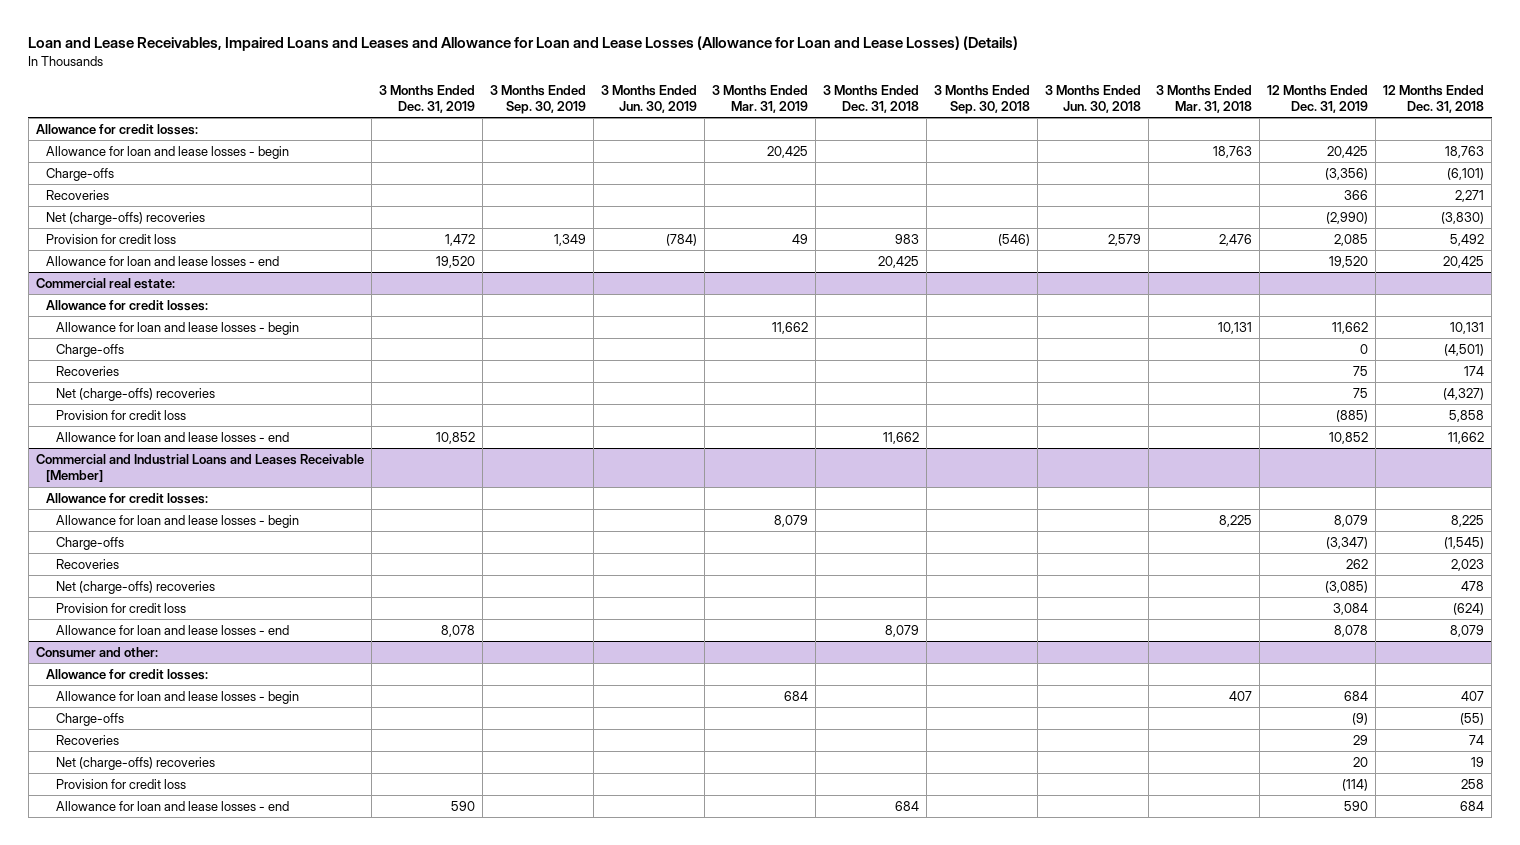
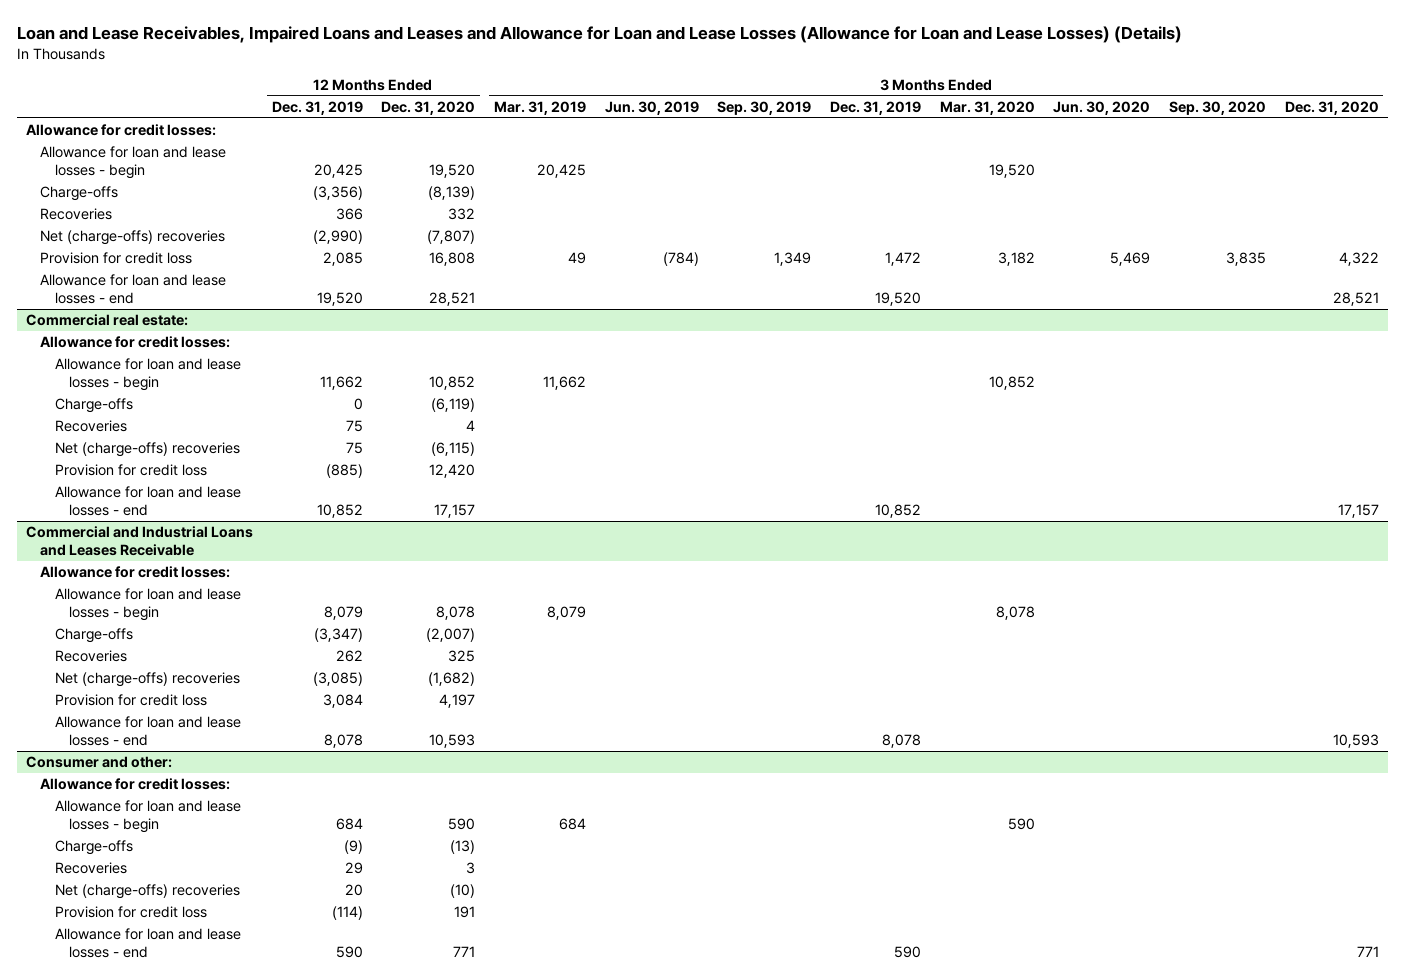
[822,84,919,113] 3 Months Ended Dec. 31, 2018 -> none
[933,84,1030,114] 3 Months Ended Sep. 30, 2018 -> none
[1044,84,1141,113] 3 Months Ended Jun. 30, 2018 -> none
[1155,84,1252,113] 3 Months Ended Mar. 31, 2018 -> none
[1383,84,1485,113] 12 Months Ended Dec. 31, 2018 -> none
none -> [381,100,476,115] Dec. 31, 2020
none -> [939,100,1035,115] Mar. 31, 2020
none -> [1053,100,1151,115] Jun. 30, 2020
none -> [1169,100,1267,115] Sep. 30, 2020
none -> [1284,100,1379,115] Dec. 31, 2020
[35,453,364,483] Commercial and Industrial Loans and Leases Receivable [Member] -> [25,526,253,557] Commercial and Industrial Loans and Leases Receivable

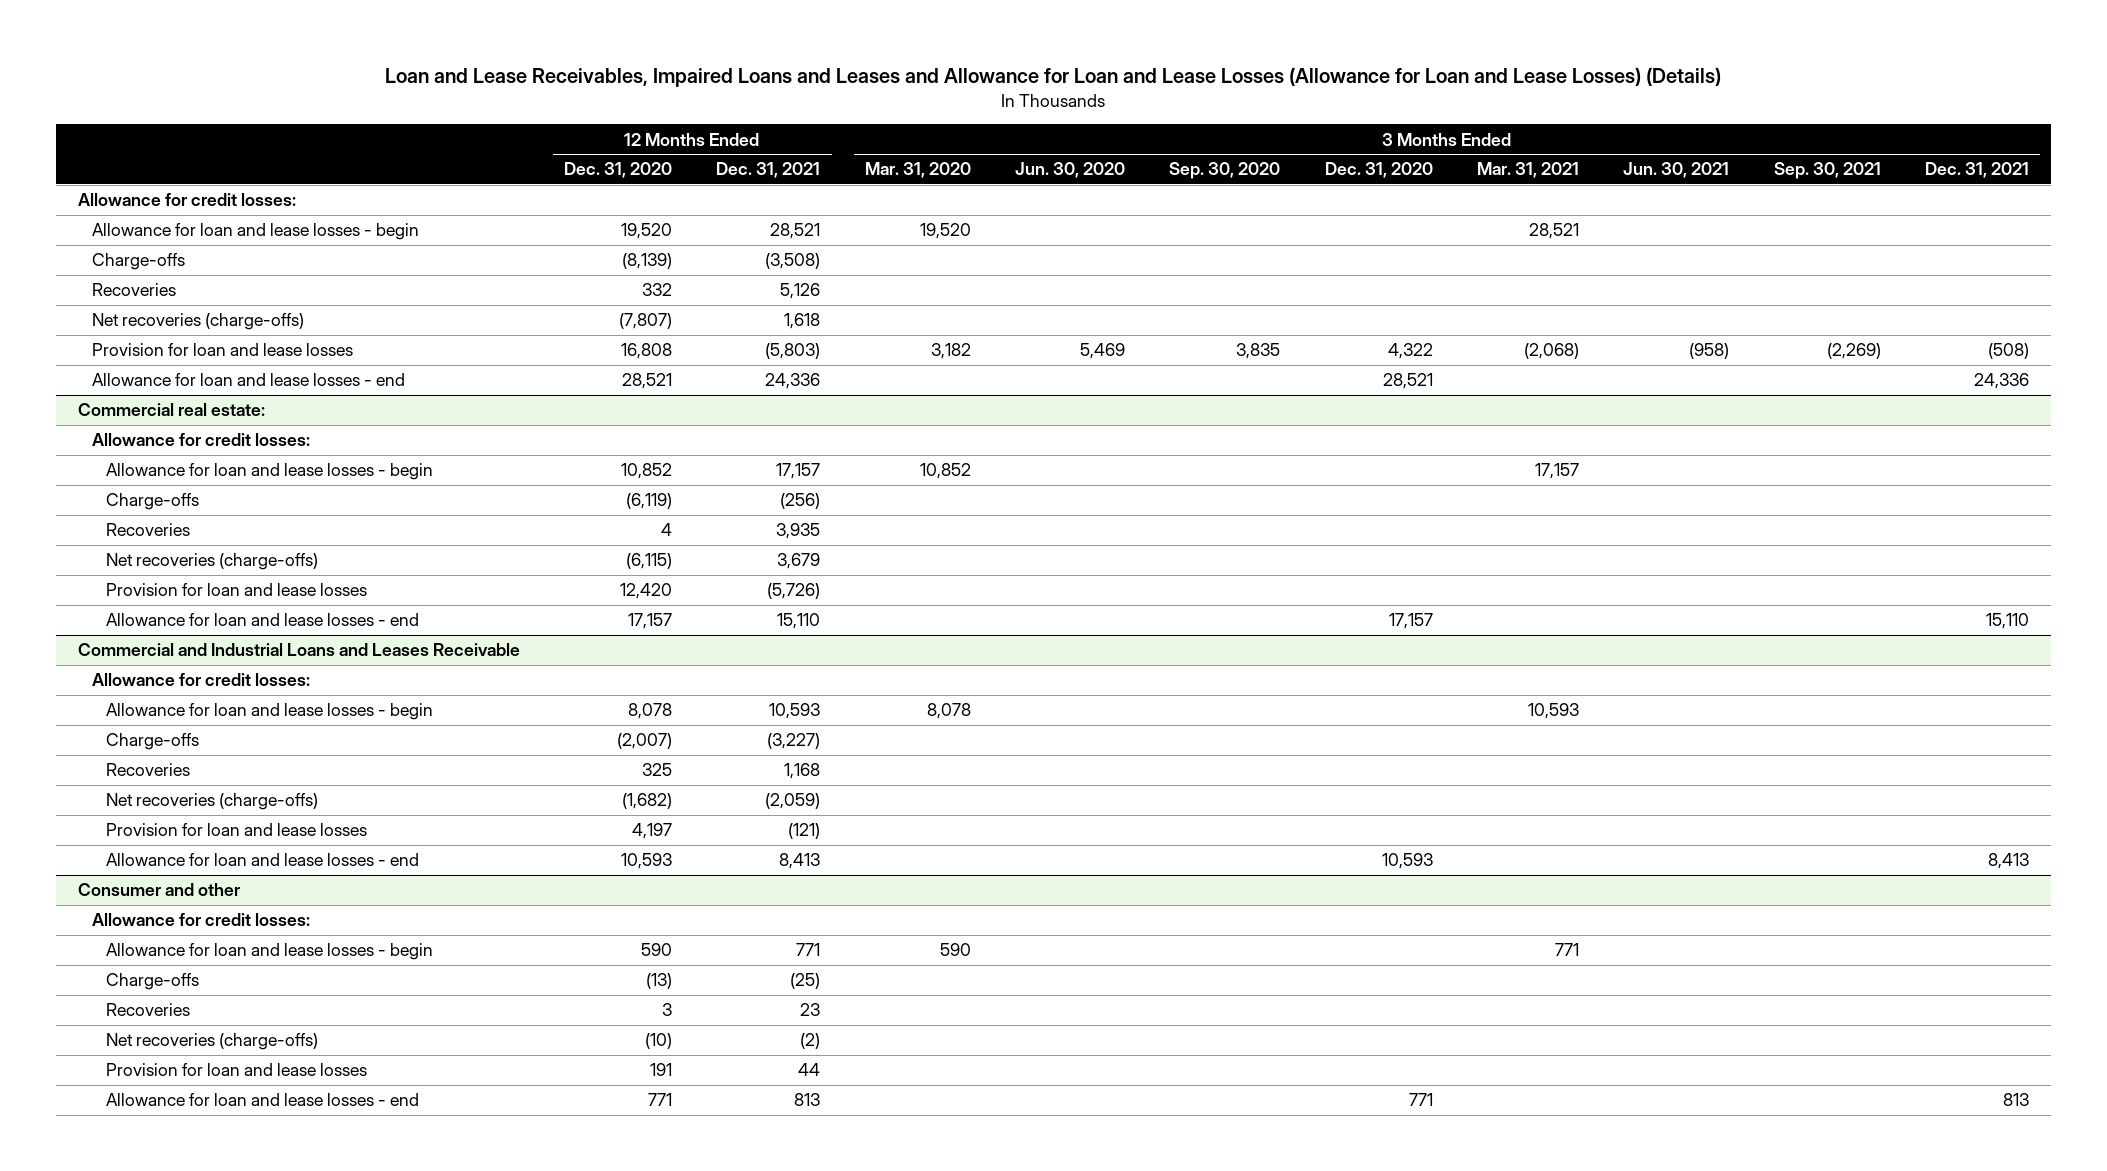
[271,100,363,115] Dec. 31, 2019 -> none
[493,100,586,115] Mar. 31, 2019 -> none
[604,100,699,115] Jun. 30, 2019 -> none
[717,100,812,115] Sep. 30, 2019 -> none
[830,100,922,115] Dec. 31, 2019 -> none
none -> [716,162,821,179] Dec. 31, 2021
none -> [1477,162,1580,179] Mar. 31, 2021
none -> [1623,162,1730,179] Jun. 30, 2021
none -> [1773,162,1881,180] Sep. 30, 2021
none -> [1925,162,2030,179] Dec. 31, 2021
[40,230,226,246] Net (charge-offs) recoveries -> [91,313,304,331] Net recoveries (charge-offs)
[40,252,193,265] Provision for credit loss -> [91,343,353,357] Provision for loan and lease losses
[54,442,240,458] Net (charge-offs) recoveries -> [105,553,318,571] Net recoveries (charge-offs)
[54,464,207,477] Provision for credit loss -> [105,583,367,597] Provision for loan and lease losses
[54,672,240,688] Net (charge-offs) recoveries -> [105,793,318,811] Net recoveries (charge-offs)
[54,694,207,707] Provision for credit loss -> [105,823,367,837] Provision for loan and lease losses
[25,756,172,769] Consumer and other: -> [77,883,240,897] Consumer and other
[54,884,240,900] Net (charge-offs) recoveries -> [105,1033,318,1051] Net recoveries (charge-offs)
[54,906,207,919] Provision for credit loss -> [105,1063,367,1077] Provision for loan and lease losses

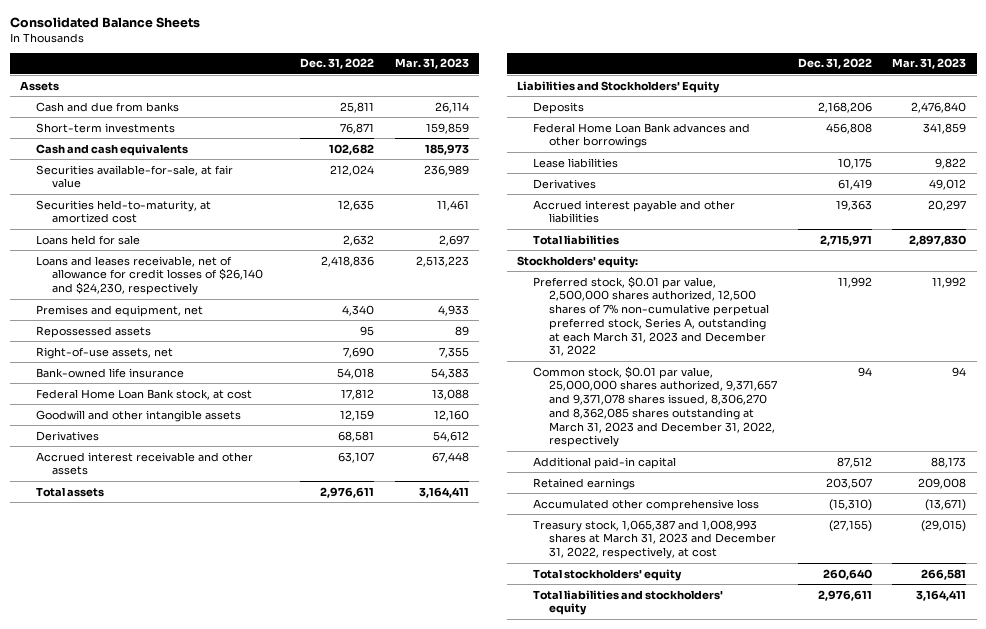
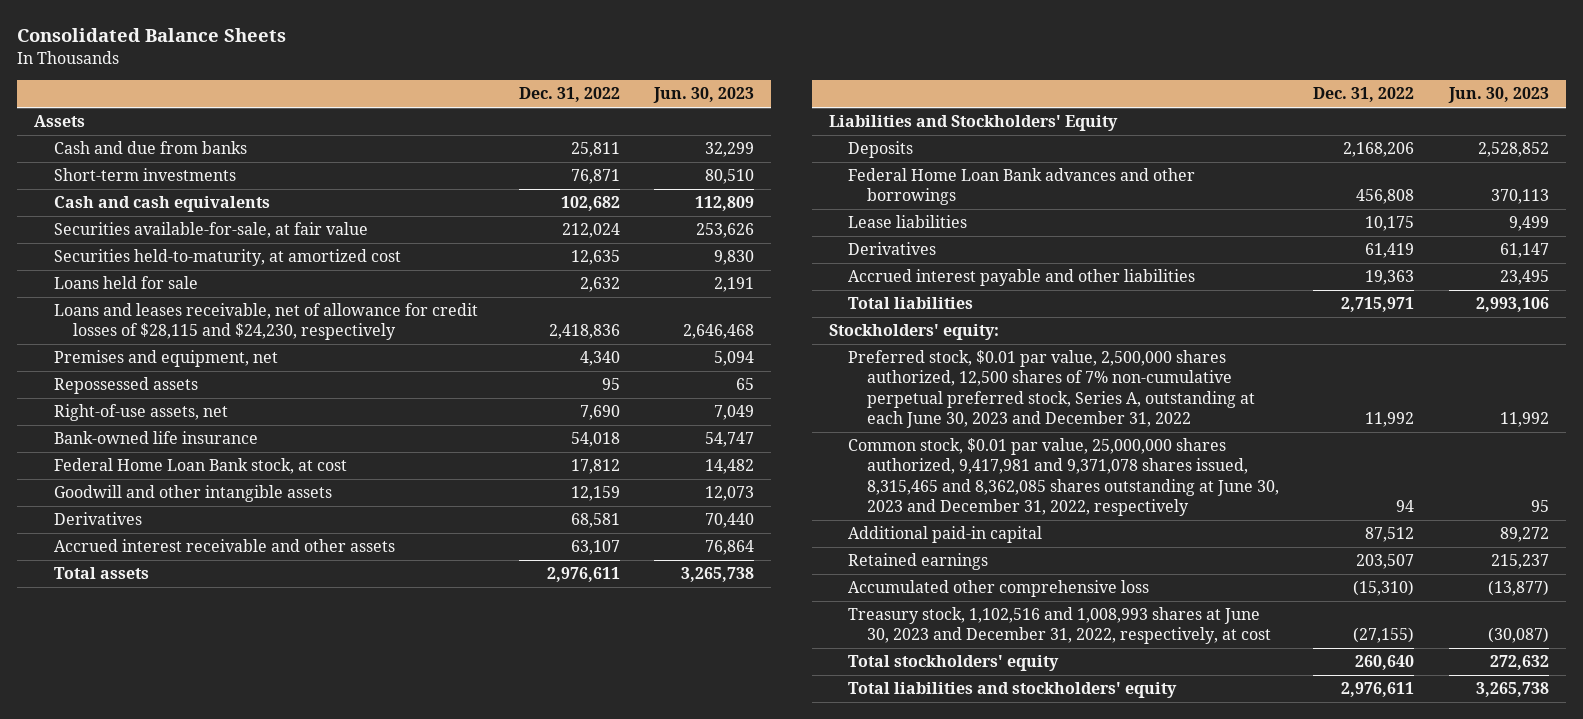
[394,58,469,70] Mar. 31, 2023 -> none
none -> [653,87,755,104] Jun. 30, 2023
[35,255,263,296] Loans and leases receivable, net of allowance for credit losses of $26,140 and $24,230, respectively -> [53,303,478,341] Loans and leases receivable, net of allowance for credit losses of $28,115 and $24,230, respectively
[533,275,770,357] Preferred stock, $0.01 par value, 2,500,000 shares authorized, 12,500 shares of 7% non-cumulative perpetual preferred stock, Series A, outstanding at each March 31, 2023 and December 31, 2022 -> [847,350,1256,428] Preferred stock, $0.01 par value, 2,500,000 shares authorized, 12,500 shares of 7% non-cumulative perpetual preferred stock, Series A, outstanding at each June 30, 2023 and December 31, 2022
[533,365,778,448] Common stock, $0.01 par value, 25,000,000 shares authorized, 9,371,657 and 9,371,078 shares issued, 8,306,270 and 8,362,085 shares outstanding at March 31, 2023 and December 31, 2022, respectively -> [847,438,1280,516] Common stock, $0.01 par value, 25,000,000 shares authorized, 9,417,981 and 9,371,078 shares issued, 8,315,465 and 8,362,085 shares outstanding at June 30, 2023 and December 31, 2022, respectively
[533,519,777,560] Treasury stock, 1,065,387 and 1,008,993 shares at March 31, 2023 and December 31, 2022, respectively, at cost -> [847,607,1272,645] Treasury stock, 1,102,516 and 1,008,993 shares at June 30, 2023 and December 31, 2022, respectively, at cost

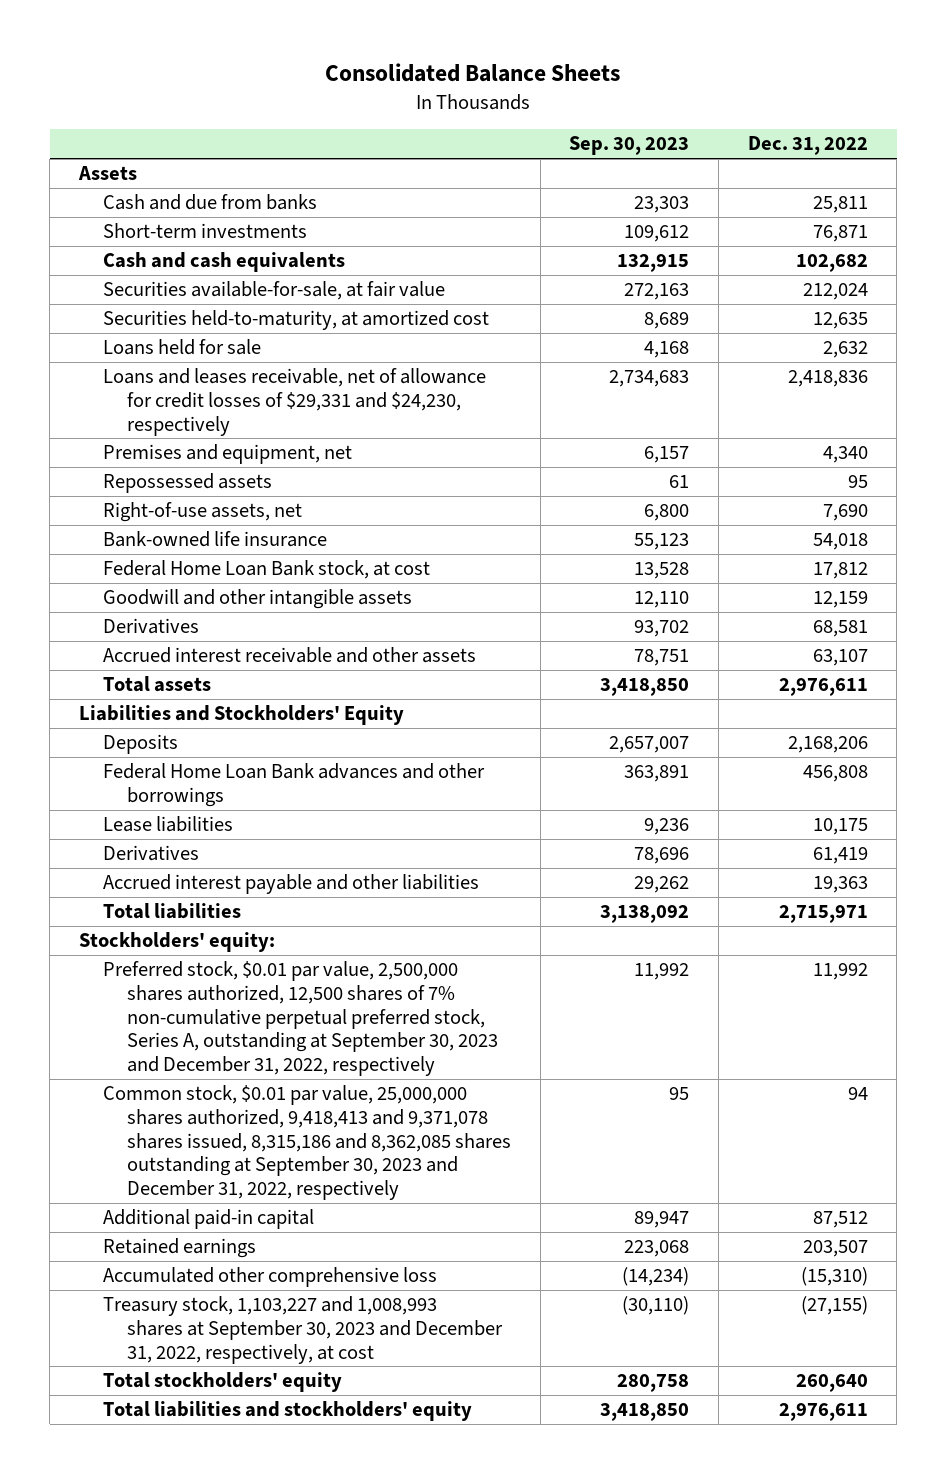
[653,87,755,104] Jun. 30, 2023 -> none
none -> [569,136,690,156] Sep. 30, 2023
[53,303,478,341] Loans and leases receivable, net of allowance for credit losses of $28,115 and $24,230, respectively -> [102,368,486,436] Loans and leases receivable, net of allowance for credit losses of $29,331 and $24,230, respectively
[847,350,1256,428] Preferred stock, $0.01 par value, 2,500,000 shares authorized, 12,500 shares of 7% non-cumulative perpetual preferred stock, Series A, outstanding at each June 30, 2023 and December 31, 2022 -> [102,961,498,1076] Preferred stock, $0.01 par value, 2,500,000 shares authorized, 12,500 shares of 7% non-cumulative perpetual preferred stock, Series A, outstanding at September 30, 2023 and December 31, 2022, respectively
[847,438,1280,516] Common stock, $0.01 par value, 25,000,000 shares authorized, 9,417,981 and 9,371,078 shares issued, 8,315,465 and 8,362,085 shares outstanding at June 30, 2023 and December 31, 2022, respectively -> [102,1085,511,1200] Common stock, $0.01 par value, 25,000,000 shares authorized, 9,418,413 and 9,371,078 shares issued, 8,315,186 and 8,362,085 shares outstanding at September 30, 2023 and December 31, 2022, respectively
[847,607,1272,645] Treasury stock, 1,102,516 and 1,008,993 shares at June 30, 2023 and December 31, 2022, respectively, at cost -> [102,1296,503,1364] Treasury stock, 1,103,227 and 1,008,993 shares at September 30, 2023 and December 31, 2022, respectively, at cost

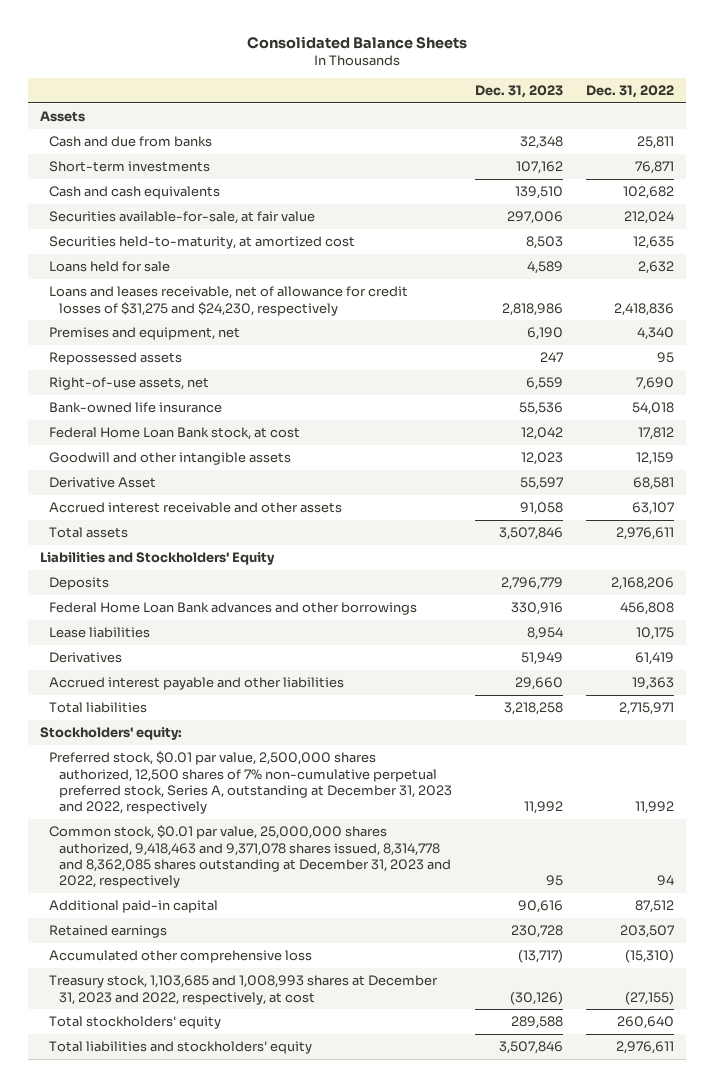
[569,136,690,156] Sep. 30, 2023 -> none
none -> [474,84,563,98] Dec. 31, 2023
[102,368,486,436] Loans and leases receivable, net of allowance for credit losses of $29,331 and $24,230, respectively -> [49,286,409,316] Loans and leases receivable, net of allowance for credit losses of $31,275 and $24,230, respectively
[102,618,199,635] Derivatives -> [49,477,157,489] Derivative Asset
[102,961,498,1076] Preferred stock, $0.01 par value, 2,500,000 shares authorized, 12,500 shares of 7% non-cumulative perpetual preferred stock, Series A, outstanding at September 30, 2023 and December 31, 2022, respectively -> [49,751,452,815] Preferred stock, $0.01 par value, 2,500,000 shares authorized, 12,500 shares of 7% non-cumulative perpetual preferred stock, Series A, outstanding at December 31, 2023 and 2022, respectively
[102,1085,511,1200] Common stock, $0.01 par value, 25,000,000 shares authorized, 9,418,413 and 9,371,078 shares issued, 8,315,186 and 8,362,085 shares outstanding at September 30, 2023 and December 31, 2022, respectively -> [49,825,451,889] Common stock, $0.01 par value, 25,000,000 shares authorized, 9,418,463 and 9,371,078 shares issued, 8,314,778 and 8,362,085 shares outstanding at December 31, 2023 and 2022, respectively
[102,1296,503,1364] Treasury stock, 1,103,227 and 1,008,993 shares at September 30, 2023 and December 31, 2022, respectively, at cost -> [49,975,439,1005] Treasury stock, 1,103,685 and 1,008,993 shares at December 31, 2023 and 2022, respectively, at cost

